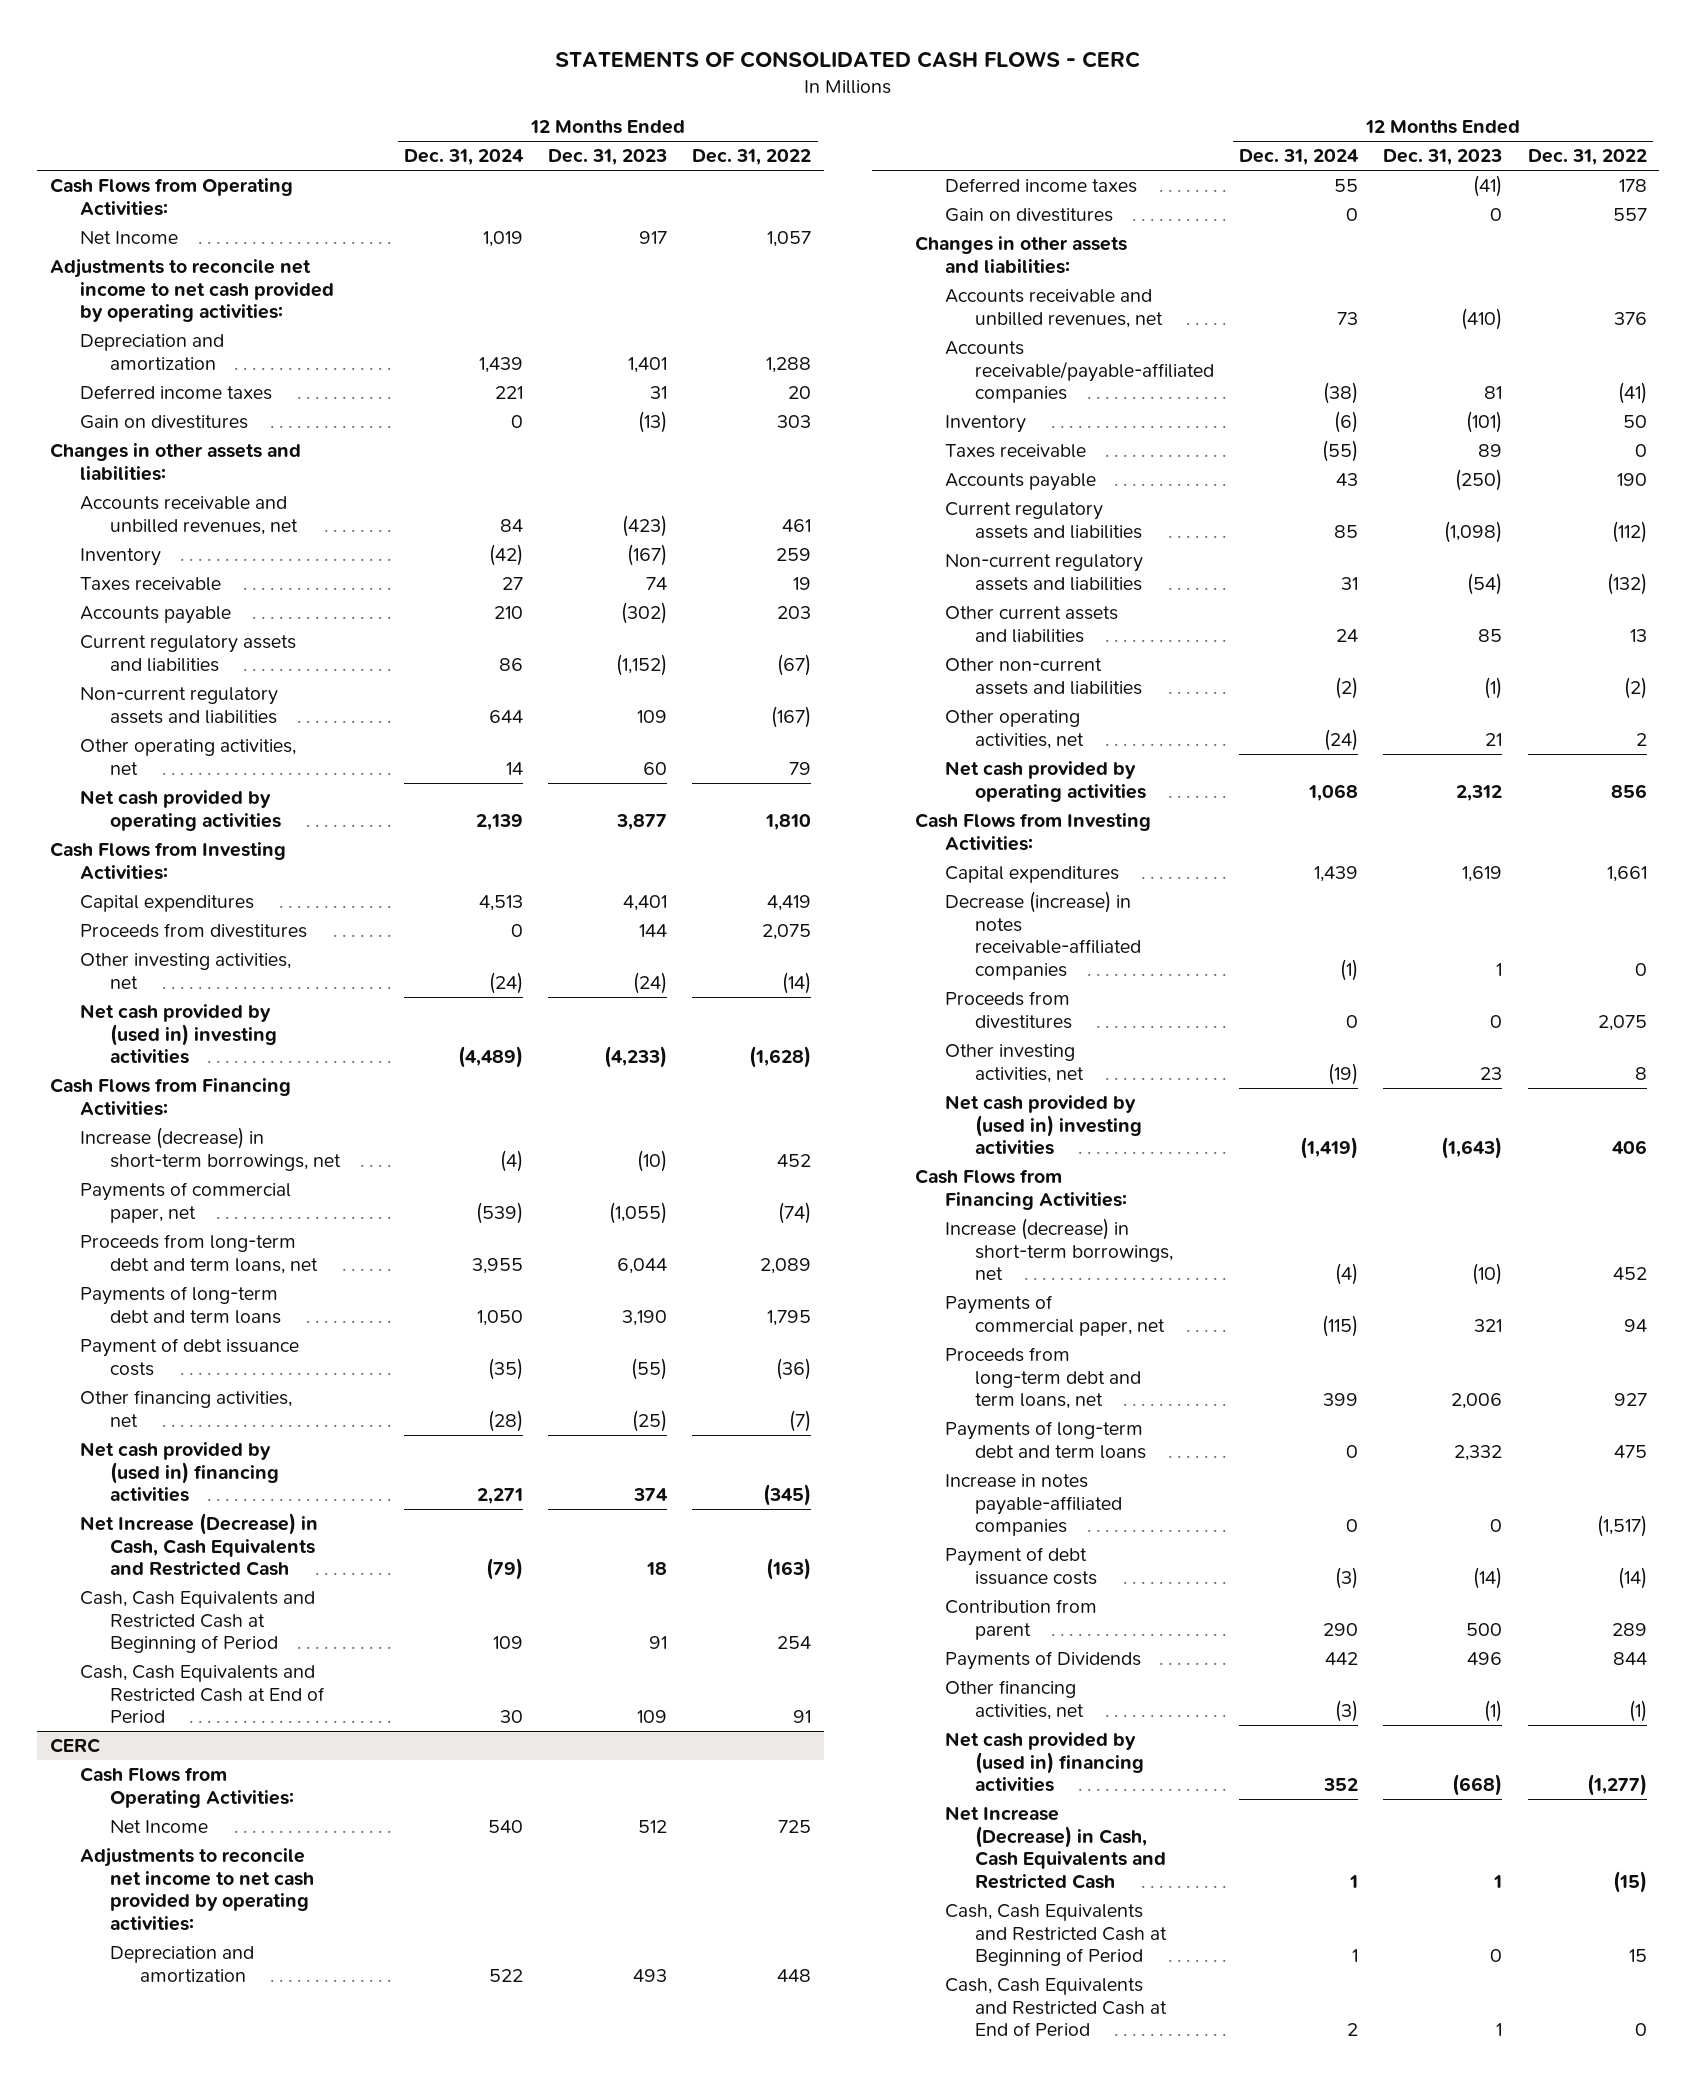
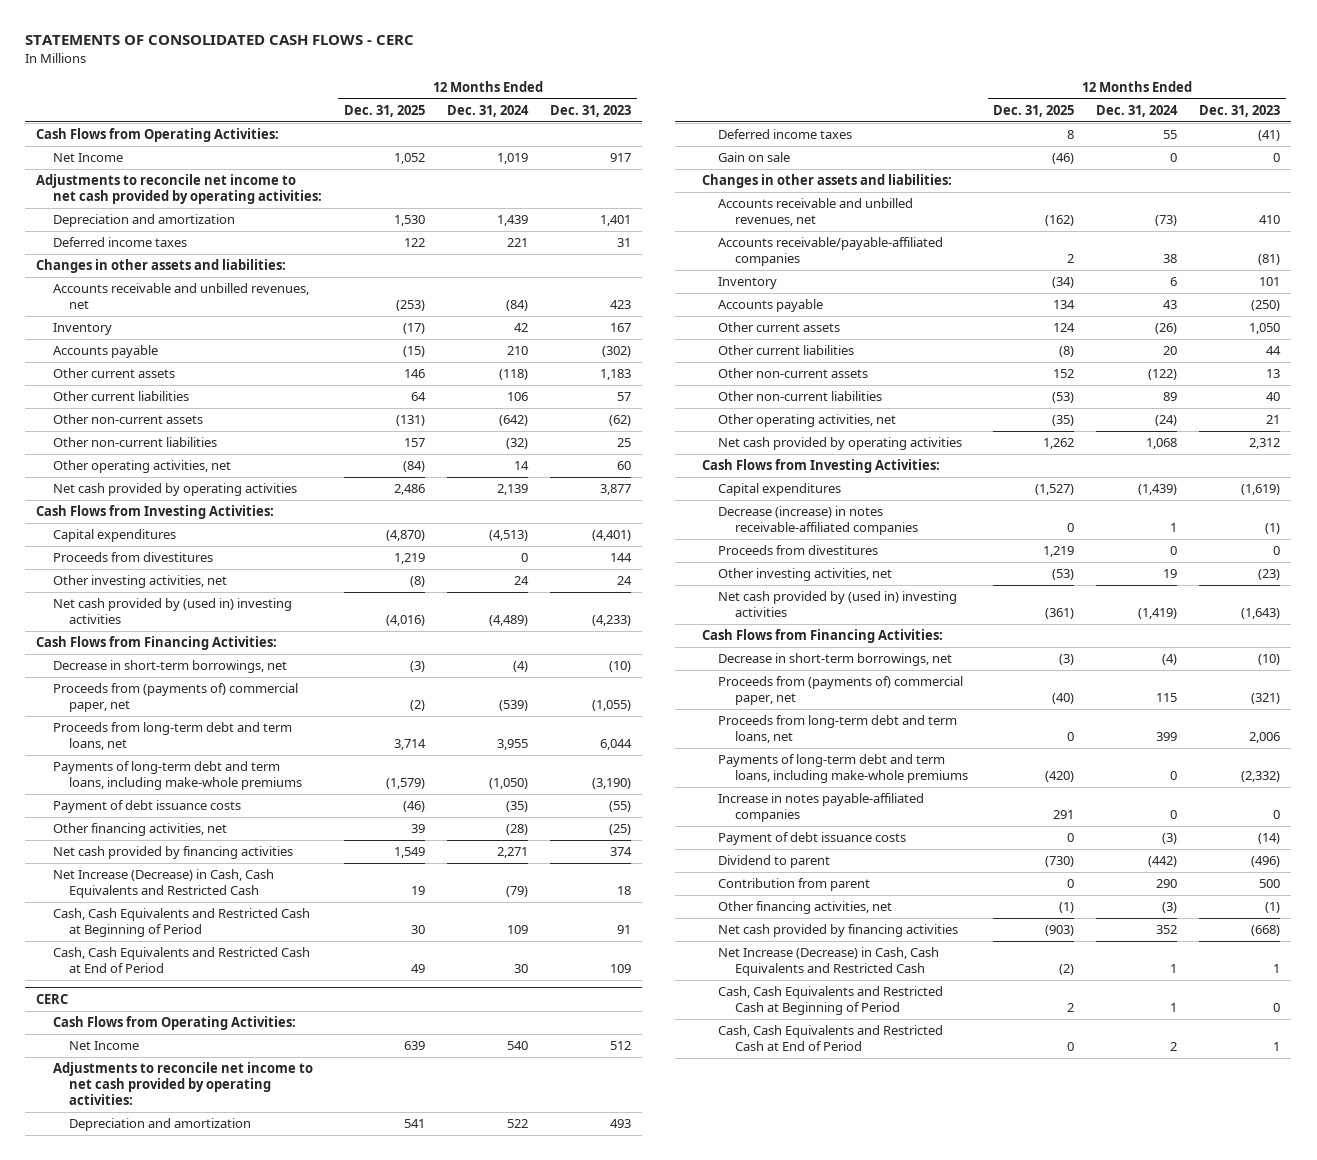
[692,149,812,166] Dec. 31, 2022 -> none
none -> [343,104,425,117] Dec. 31, 2025
[79,414,248,429] Gain on divestitures -> none
[79,576,221,591] Taxes receivable -> none
[499,518,523,532] 84 -> [506,300,529,312] (84)
[622,514,668,537] (423) -> [610,300,632,310] 423
[488,543,523,566] (42) -> [514,323,529,333] 42
[627,543,668,566] (167) -> [610,323,632,333] 167
[79,634,296,672] Current regulatory assets and liabilities -> none
[79,686,278,724] Non-current regulatory assets and liabilities -> none
none -> [52,368,175,379] Other current assets
none -> [52,391,189,402] Other current liabilities
none -> [52,414,203,425] Other non-current assets
none -> [52,437,217,448] Other non-current liabilities
[478,894,523,911] 4,513 -> [489,530,529,542] (4,513)
[623,894,668,911] 4,401 -> [592,530,632,542] (4,401)
[488,971,523,994] (24) -> [514,576,530,586] 24
[633,971,668,994] (24) -> [617,576,633,586] 24
[79,1126,341,1171] Increase (decrease) in short-term borrowings, net -> [52,660,287,674] Decrease in short-term borrowings, net
[79,1181,291,1223] Payments of commercial paper, net -> [52,683,298,713] Proceeds from (payments of) commercial paper, net
[79,1285,281,1324] Payments of long-term debt and term loans -> [52,761,303,791] Payments of long-term debt and term loans, including make-whole premiums
[476,1309,523,1326] 1,050 -> [489,778,529,790] (1,050)
[622,1309,668,1326] 3,190 -> [592,778,632,790] (3,190)
[79,1441,279,1503] Net cash provided by (used in) financing activities -> [52,846,293,860] Net cash provided by financing activities
[944,207,1113,222] Gain on divestitures -> [718,152,791,163] Gain on sale
[944,443,1086,458] Taxes receivable -> none
[1336,311,1358,325] 73 -> [1155,215,1178,227] (73)
[1461,307,1503,330] (410) -> [1259,215,1281,225] 410
[1322,382,1358,405] (38) -> [1163,254,1178,264] 38
[1484,386,1503,400] 81 -> [1258,254,1281,266] (81)
[1333,410,1358,433] (6) -> [1170,277,1178,287] 6
[1466,410,1503,433] (101) -> [1259,277,1281,287] 101
[944,501,1142,539] Current regulatory assets and liabilities -> none
[944,553,1143,591] Non-current regulatory assets and liabilities -> none
[944,605,1118,643] Other current assets and liabilities -> [718,322,841,333] Other current assets
[1335,628,1358,642] 24 -> [1155,323,1178,335] (26)
[1478,628,1503,642] 85 -> [1249,323,1281,335] 1,050
none -> [718,345,855,356] Other current liabilities
[944,657,1142,695] Other non-current assets and liabilities -> [718,368,869,379] Other non-current assets
[1334,676,1358,699] (2) -> [1148,369,1178,381] (122)
[1484,676,1503,699] (1) -> [1266,369,1281,379] 13
none -> [718,391,883,402] Other non-current liabilities
[1313,865,1358,882] 1,439 -> [1138,484,1178,496] (1,439)
[1462,865,1503,882] 1,619 -> [1241,484,1281,496] (1,619)
[1339,959,1358,982] (1) -> [1170,523,1178,533] 1
[1496,963,1503,977] 1 -> [1265,523,1281,535] (1)
[1327,1062,1358,1085] (19) -> [1163,569,1178,579] 19
[1480,1066,1503,1080] 23 -> [1258,569,1281,581] (23)
[944,1217,1173,1281] Increase (decrease) in short-term borrowings, net -> [718,653,953,667] Decrease in short-term borrowings, net
[944,1294,1165,1336] Payments of commercial paper, net -> [718,676,964,706] Proceeds from (payments of) commercial paper, net
[1321,1314,1358,1337] (115) -> [1156,693,1178,703] 115
[1474,1318,1503,1332] 321 -> [1251,693,1281,705] (321)
[944,1420,1146,1459] Payments of long-term debt and term loans -> [718,754,968,784] Payments of long-term debt and term loans, including make-whole premiums
[1454,1444,1503,1461] 2,332 -> [1241,771,1281,783] (2,332)
none -> [718,855,831,869] Dividend to parent
[944,1650,1141,1670] Payments of Dividends -> none
[944,1731,1144,1793] Net cash provided by (used in) financing activities -> [718,924,959,938] Net cash provided by financing activities

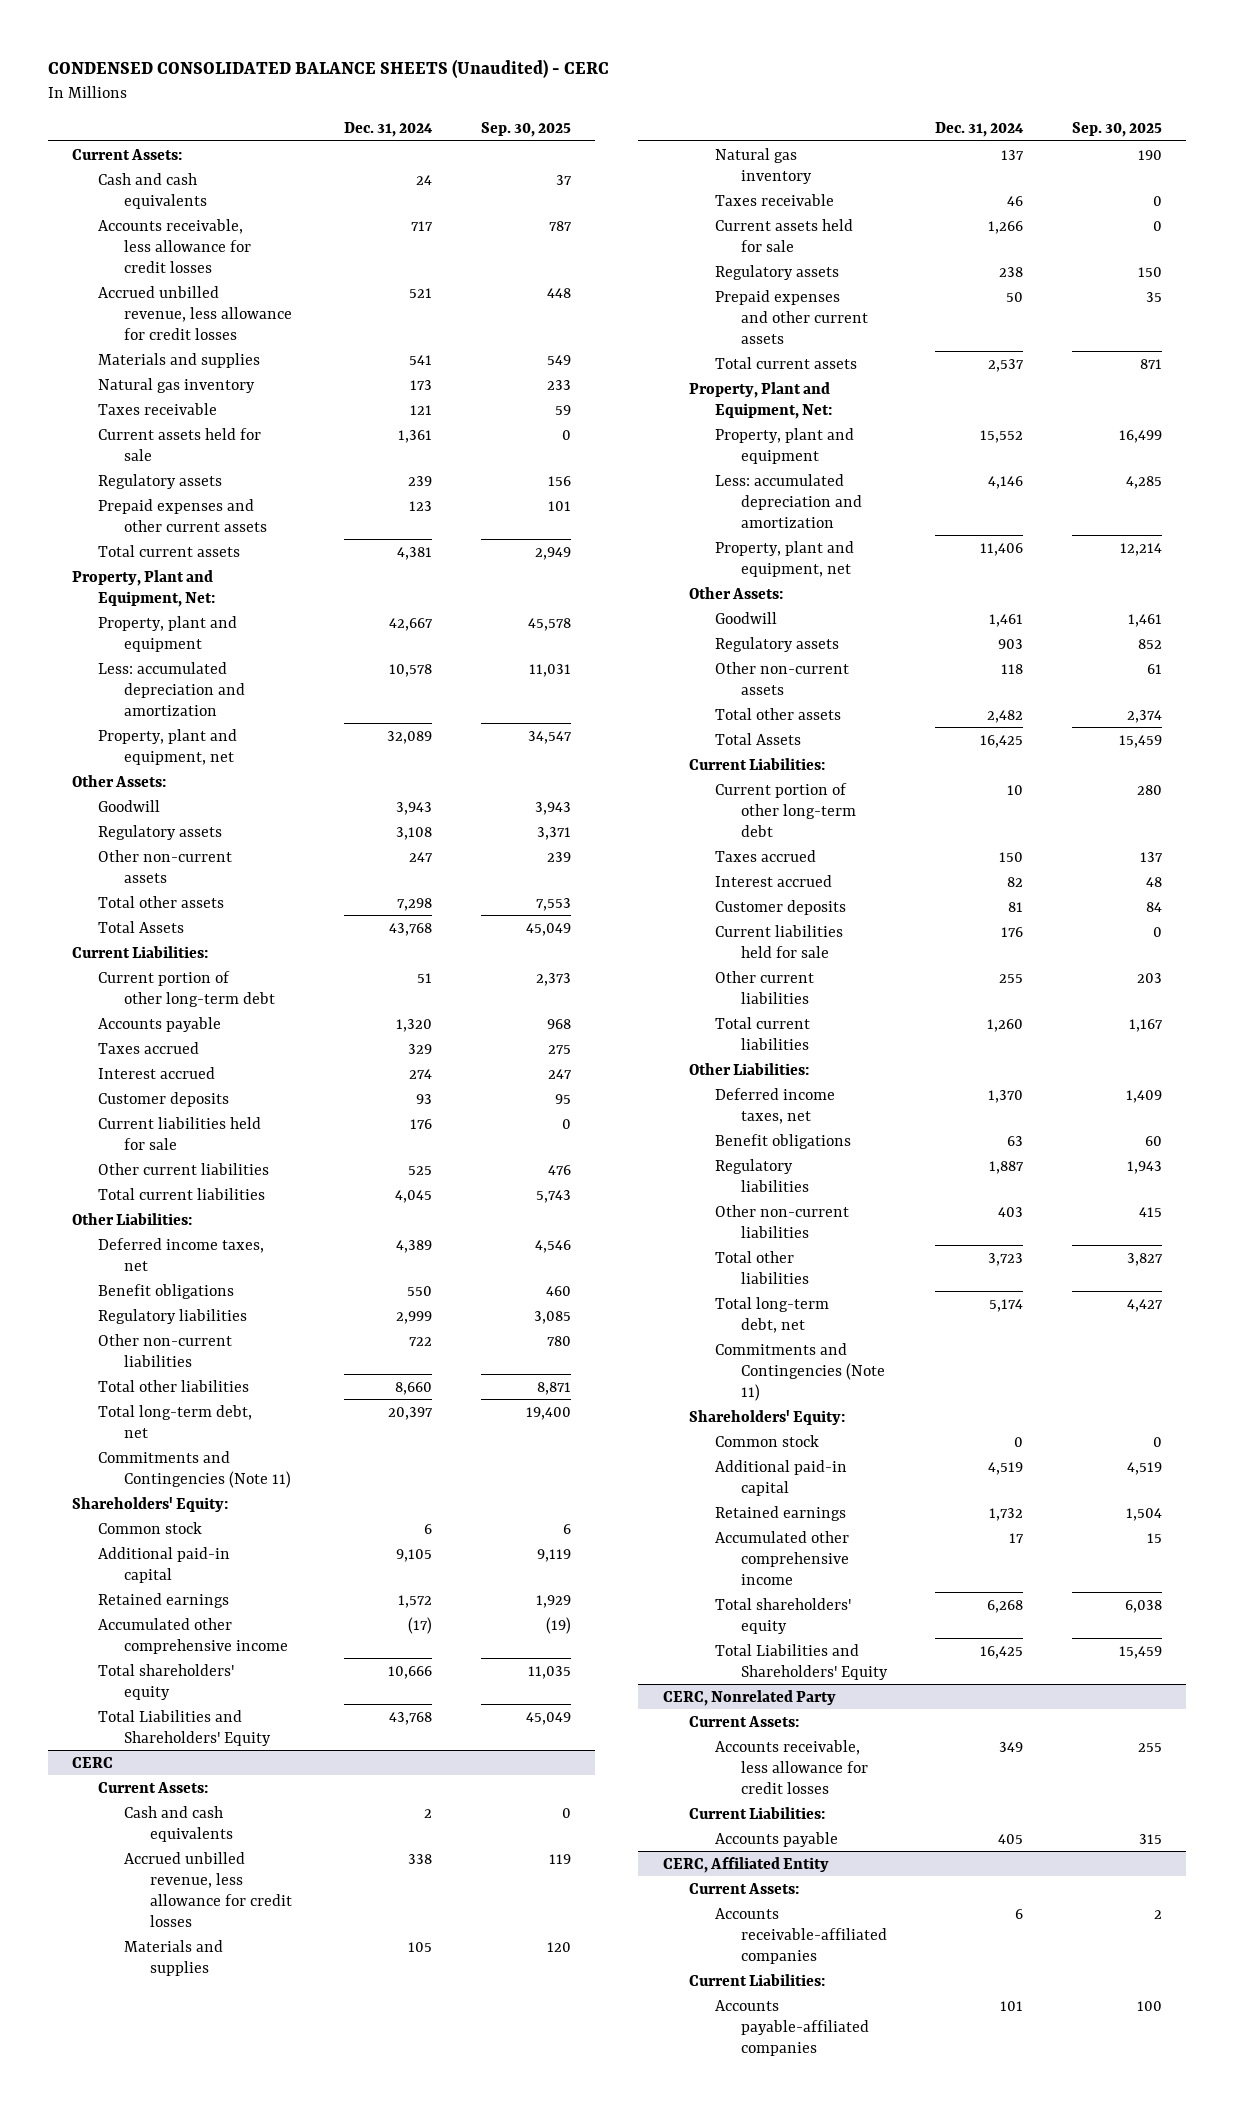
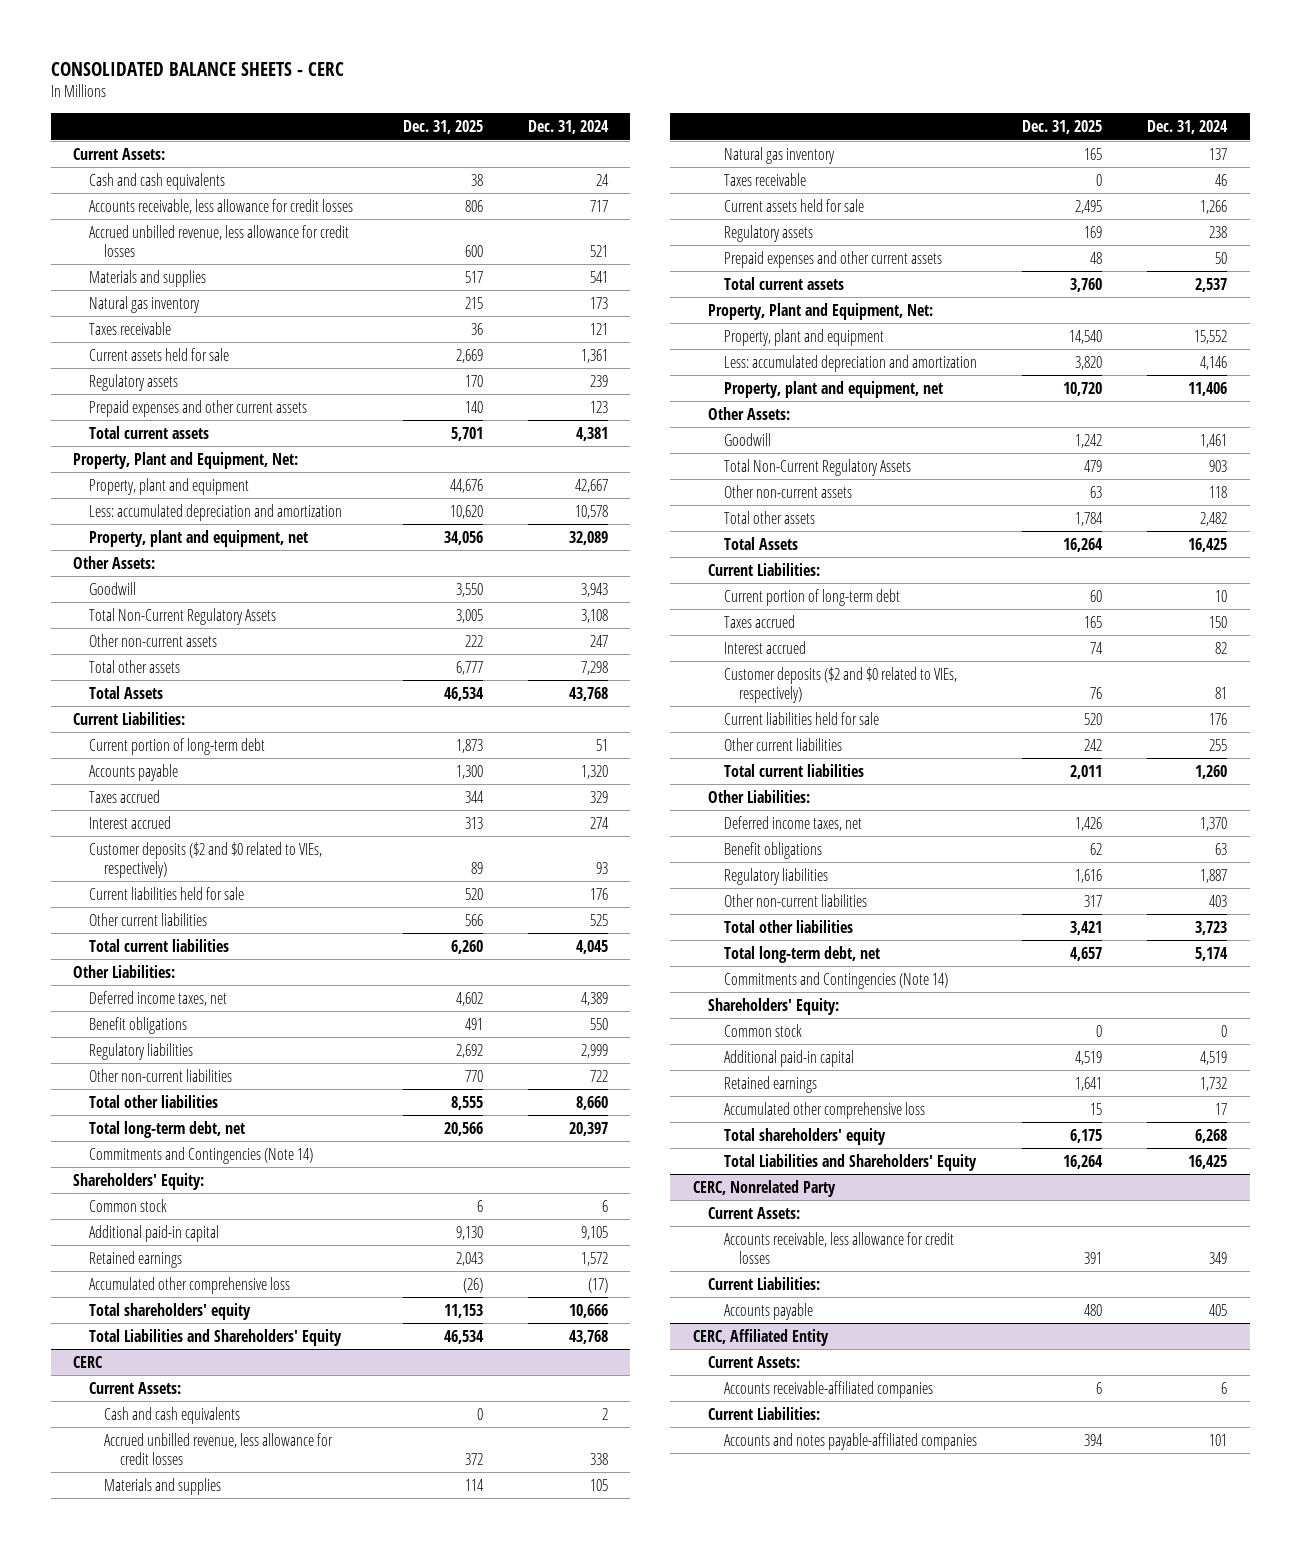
[47,59,609,79] CONDENSED CONSOLIDATED BALANCE SHEETS (Unaudited) - CERC -> [50,61,344,76] CONSOLIDATED BALANCE SHEETS - CERC
[480,121,571,137] Sep. 30, 2025 -> none
none -> [402,120,483,135] Dec. 31, 2025
[97,824,222,840] Regulatory assets -> [88,607,276,625] Total Non-Current Regulatory Assets
[97,970,275,1007] Current portion of other long-term debt -> [88,737,265,755] Current portion of long-term debt
[97,1091,229,1107] Customer deposits -> [88,841,322,878] Customer deposits ($2 and $0 related to VIEs, respectively)
[97,1450,291,1488] Commitments and Contingencies (Note 11) -> [88,1146,313,1164] Commitments and Contingencies (Note 14)
[97,1617,288,1654] Accumulated other comprehensive income -> [88,1276,290,1294] Accumulated other comprehensive loss
[714,636,839,652] Regulatory assets -> [723,458,911,476] Total Non-Current Regulatory Assets
[714,782,856,837] Current portion of other long-term debt -> [723,588,900,606] Current portion of long-term debt
[714,899,846,915] Customer deposits -> [723,666,957,703] Customer deposits ($2 and $0 related to VIEs, respectively)
[714,1342,885,1401] Commitments and Contingencies (Note 11) -> [723,971,948,989] Commitments and Contingencies (Note 14)
[714,1530,849,1585] Accumulated other comprehensive income -> [723,1101,925,1119] Accumulated other comprehensive loss
[714,1999,869,2056] Accounts payable-affiliated companies -> [723,1432,977,1450] Accounts and notes payable-affiliated companies

